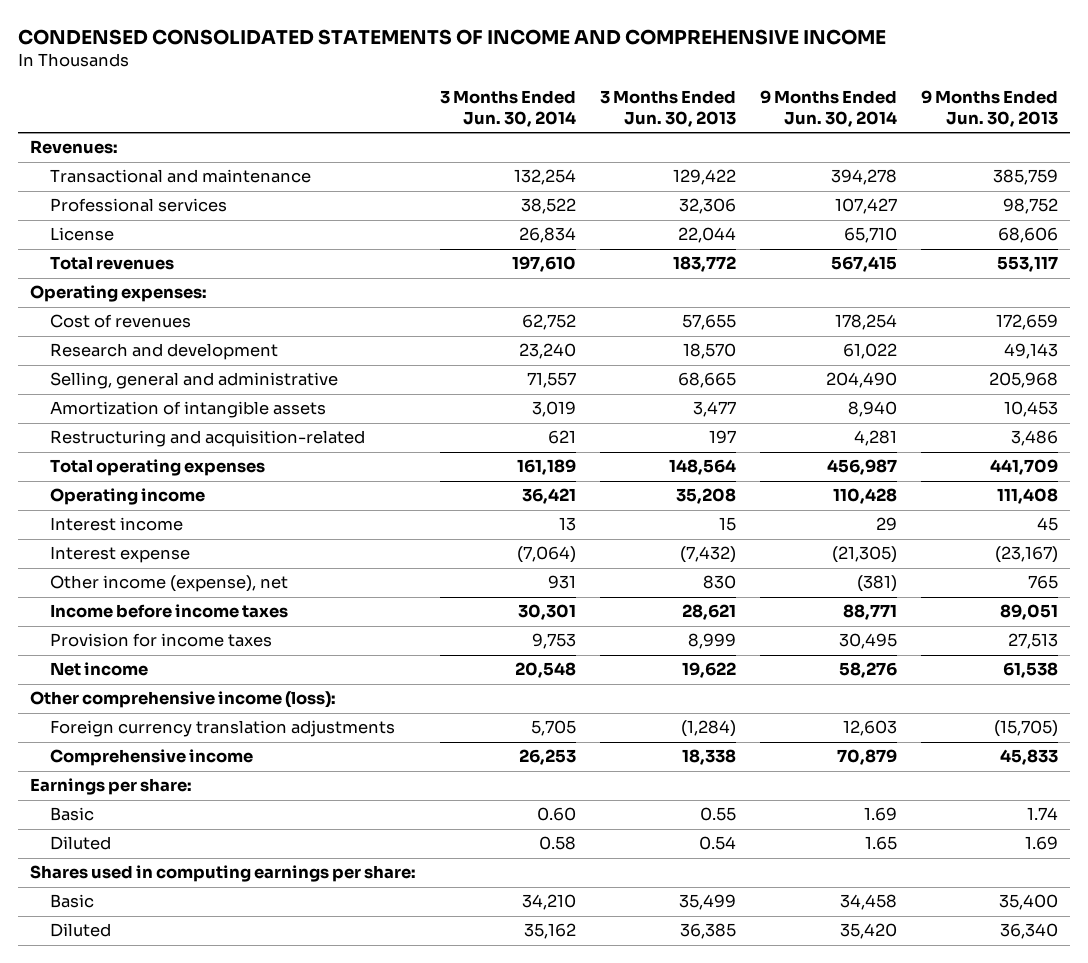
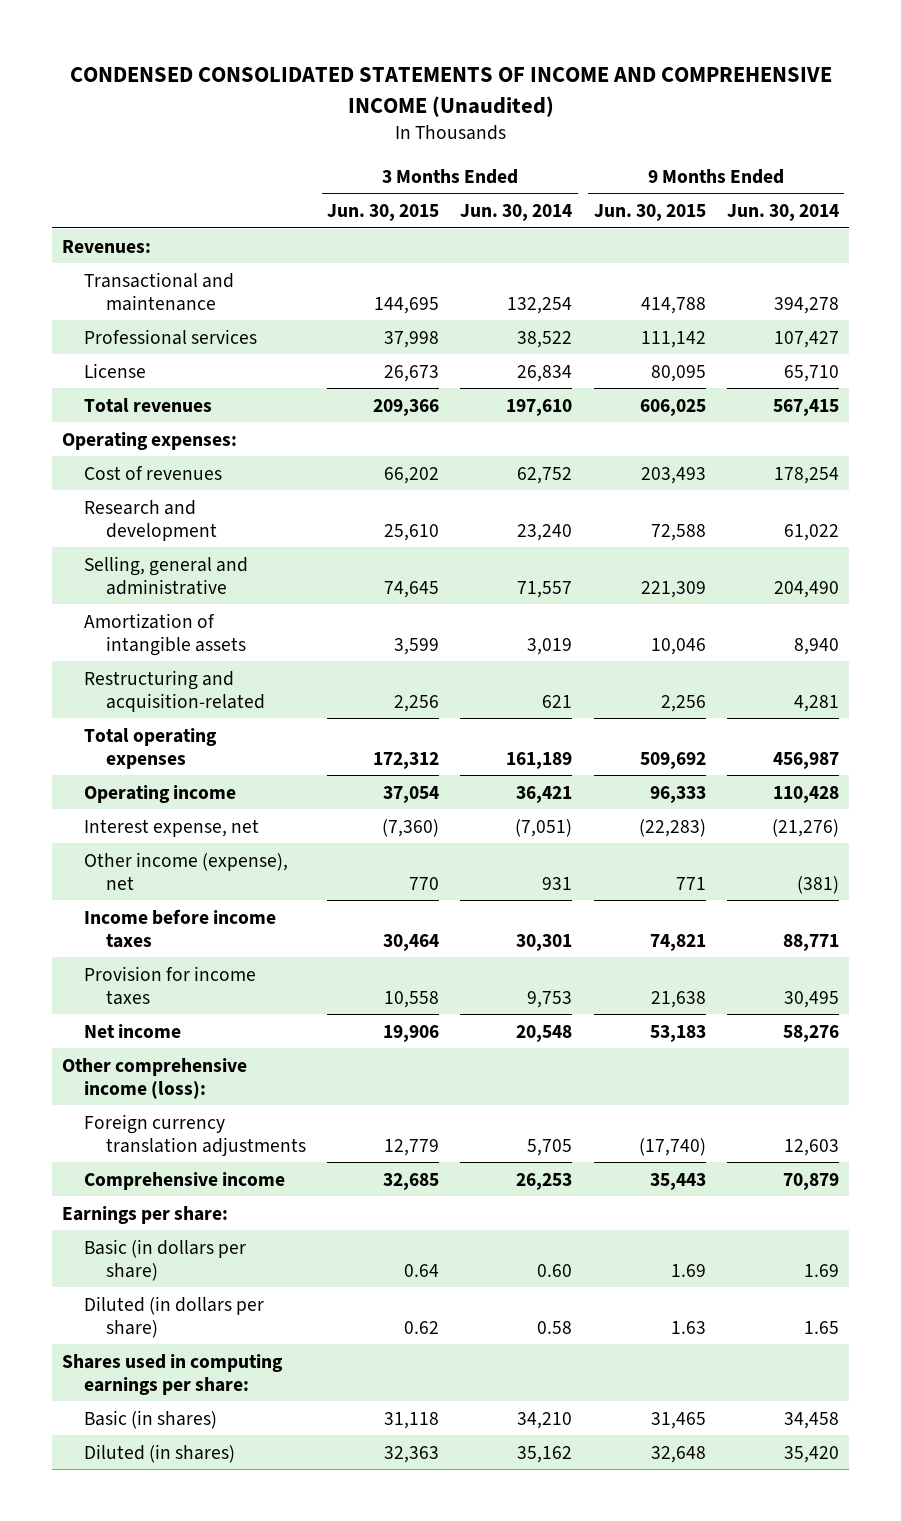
[17,28,886,45] CONDENSED CONSOLIDATED STATEMENTS OF INCOME AND COMPREHENSIVE INCOME -> [69,67,832,117] CONDENSED CONSOLIDATED STATEMENTS OF INCOME AND COMPREHENSIVE INCOME (Unaudited)
[599,90,736,127] 3 Months Ended Jun. 30, 2013 -> none
[921,90,1059,127] 9 Months Ended Jun. 30, 2013 -> none
none -> [327,204,440,222] Jun. 30, 2015
none -> [593,204,706,222] Jun. 30, 2015
[50,517,184,532] Interest income -> none
[50,546,191,564] Interest expense -> [84,818,260,837] Interest expense, net
[516,546,576,564] (7,064) -> [515,818,573,837] (7,051)
[831,546,897,564] (21,305) -> [771,818,839,837] (21,276)
[50,807,95,822] Basic -> [84,1238,247,1281] Basic (in dollars per share)
[50,836,112,851] Diluted -> [84,1295,265,1338] Diluted (in dollars per share)
[50,894,95,909] Basic -> [84,1409,218,1429] Basic (in shares)
[50,923,112,938] Diluted -> [84,1443,236,1463] Diluted (in shares)

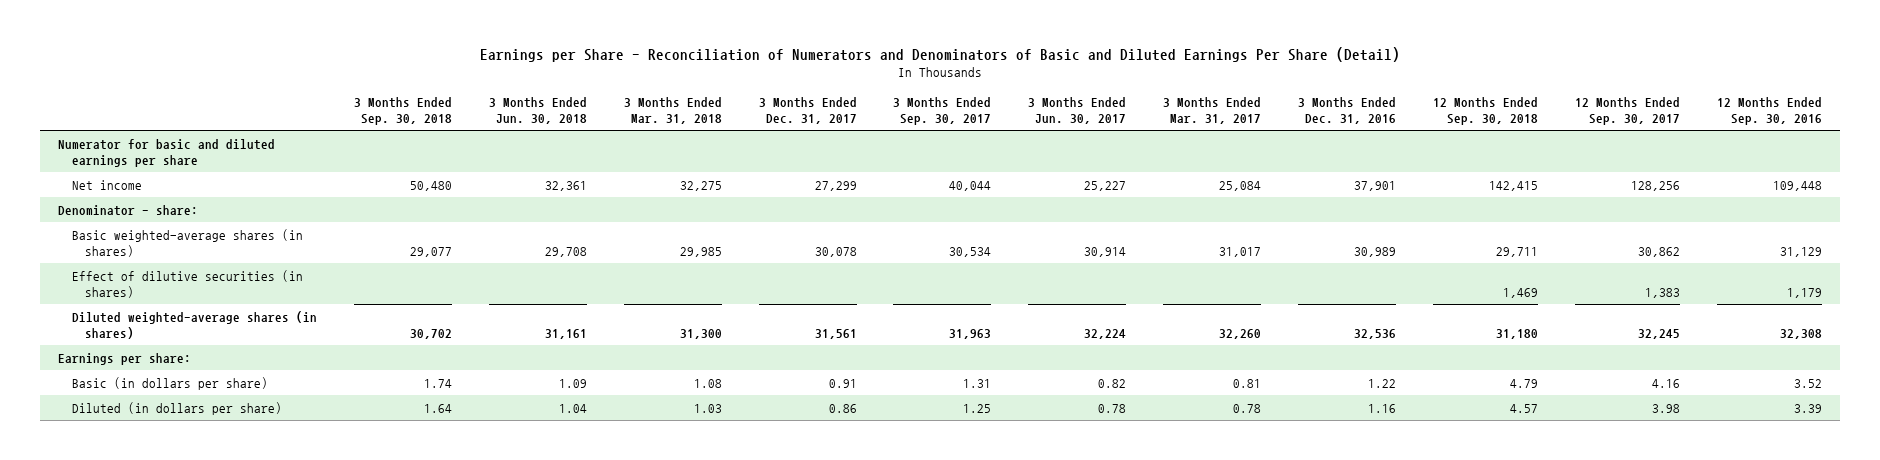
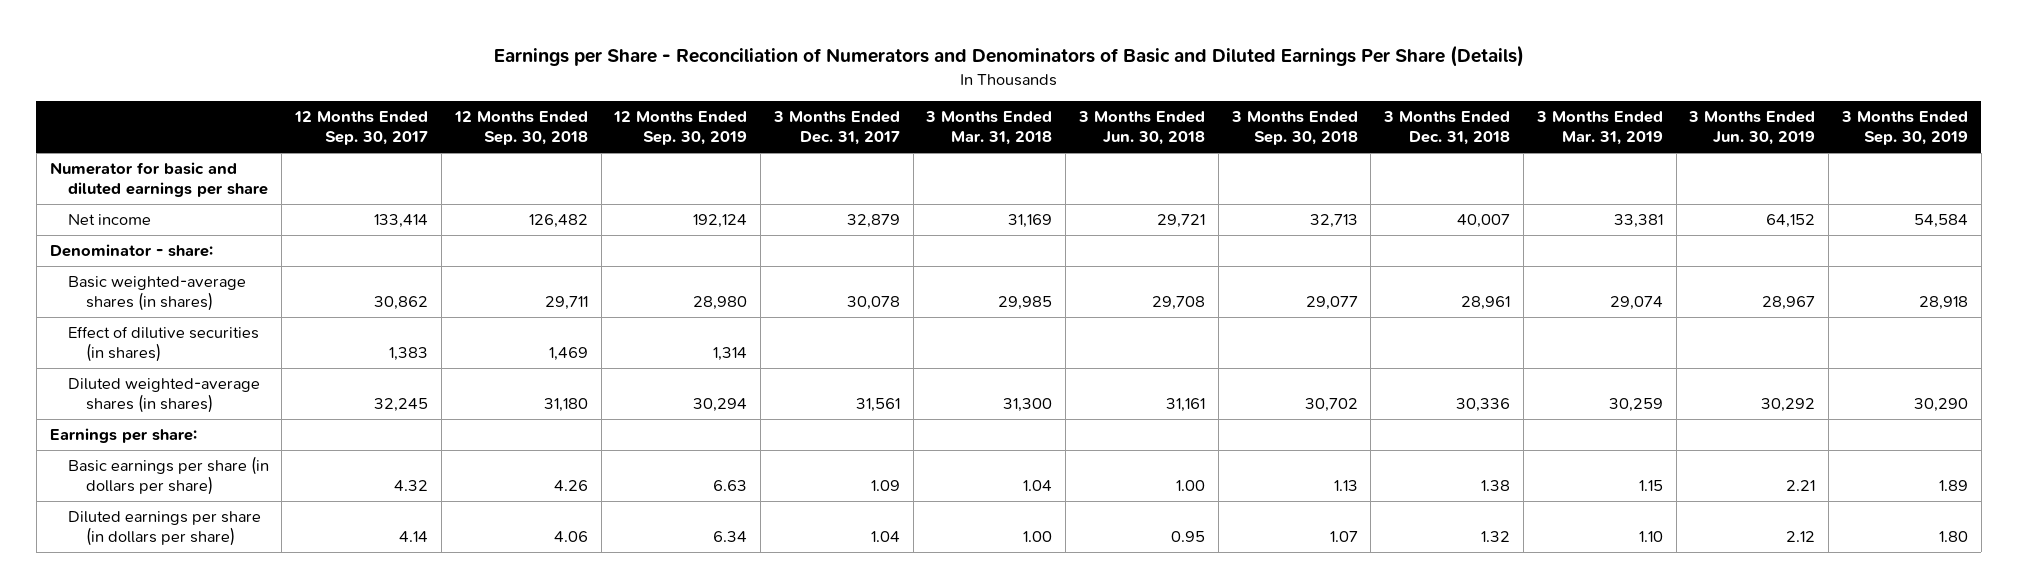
[480,47,1401,63] Earnings per Share - Reconciliation of Numerators and Denominators of Basic and Diluted Earnings Per Share (Detail) -> [493,45,1524,68] Earnings per Share - Reconciliation of Numerators and Denominators of Basic and Diluted Earnings Per Share (Details)
[893,96,992,125] 3 Months Ended Sep. 30, 2017 -> none
[1028,96,1127,124] 3 Months Ended Jun. 30, 2017 -> none
[1163,96,1262,124] 3 Months Ended Mar. 31, 2017 -> none
[1298,96,1397,124] 3 Months Ended Dec. 31, 2016 -> none
[1717,96,1823,125] 12 Months Ended Sep. 30, 2016 -> none
none -> [613,111,748,146] 12 Months Ended Sep. 30, 2019
none -> [1383,111,1511,146] 3 Months Ended Dec. 31, 2018
none -> [1535,111,1663,146] 3 Months Ended Mar. 31, 2019
none -> [1688,111,1816,146] 3 Months Ended Jun. 30, 2019
none -> [1840,111,1968,146] 3 Months Ended Sep. 30, 2019
[409,180,452,191] 50,480 -> [1309,214,1358,229] 32,713
[544,180,587,191] 32,361 -> [1157,214,1206,229] 29,721
[679,180,722,191] 32,275 -> [1008,214,1053,229] 31,169
[814,180,857,191] 27,299 -> [846,214,900,229] 32,879
[1489,180,1539,191] 142,415 -> [528,214,588,229] 126,482
[1631,180,1681,191] 128,256 -> [374,214,429,229] 133,414
[71,376,268,390] Basic (in dollars per share) -> [67,456,269,496] Basic earnings per share (in dollars per share)
[423,378,452,388] 1.74 -> [1333,480,1358,492] 1.13
[558,378,587,388] 1.09 -> [1176,480,1206,492] 1.00
[693,378,722,388] 1.08 -> [1023,480,1053,492] 1.04
[828,378,857,388] 0.91 -> [870,480,900,492] 1.09
[1510,378,1539,388] 4.79 -> [553,480,588,492] 4.26
[1652,378,1681,388] 4.16 -> [394,480,429,492] 4.32
[71,401,282,415] Diluted (in dollars per share) -> [67,511,261,547] Diluted earnings per share (in dollars per share)
[423,403,452,413] 1.64 -> [1329,531,1358,543] 1.07
[558,403,587,413] 1.04 -> [1171,531,1206,543] 0.95
[693,403,722,413] 1.03 -> [1023,531,1053,543] 1.00
[828,403,857,413] 0.86 -> [870,531,900,543] 1.04
[1510,403,1539,413] 4.57 -> [553,531,588,543] 4.06
[1652,403,1681,413] 3.98 -> [399,531,429,543] 4.14

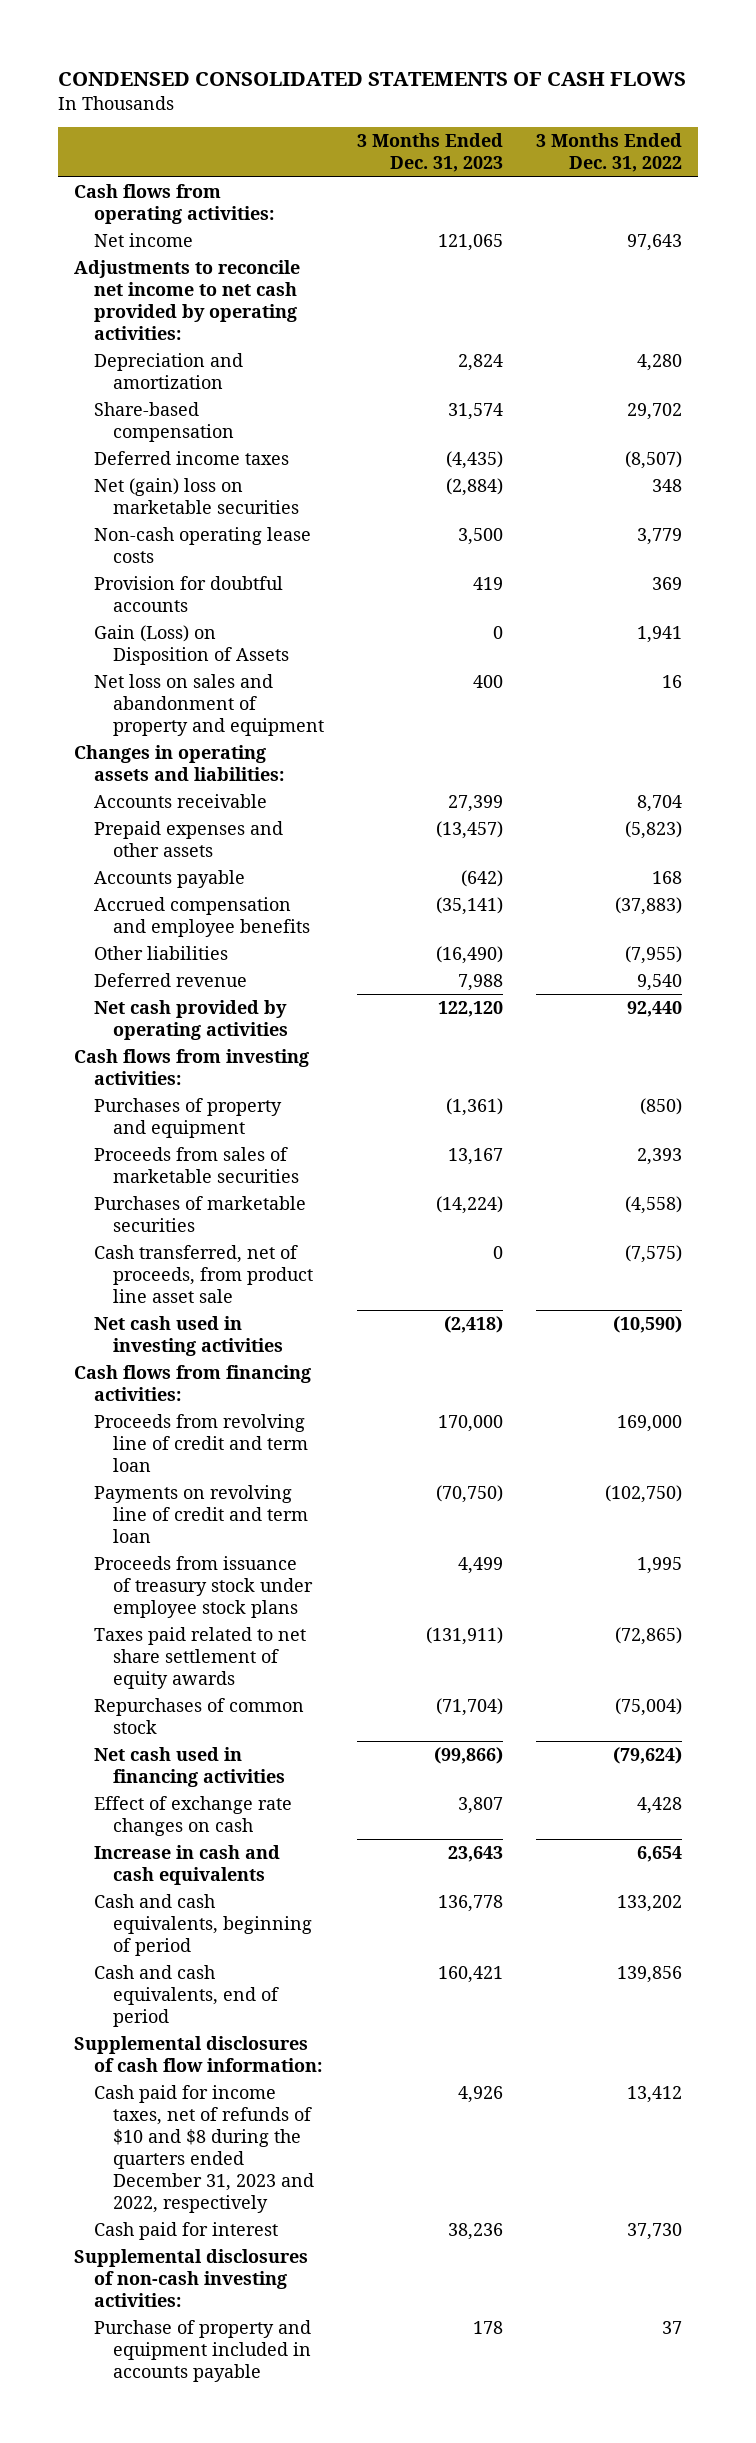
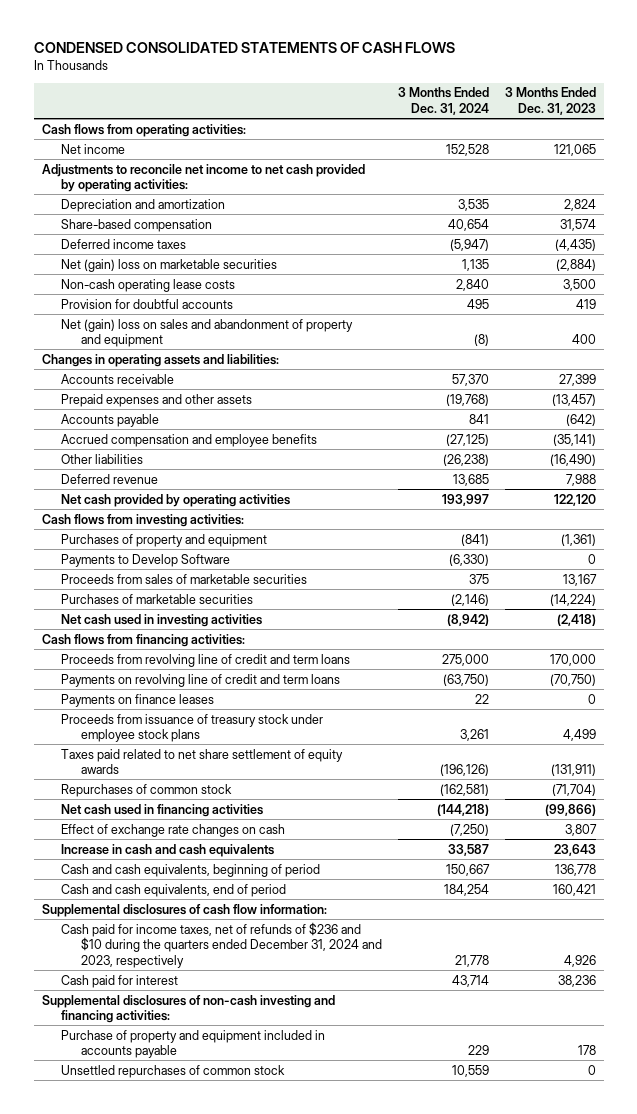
[535,133,682,173] 3 Months Ended Dec. 31, 2022 -> none
none -> [397,87,489,115] 3 Months Ended Dec. 31, 2024
[93,625,290,665] Gain (Loss) on Disposition of Assets -> none
[93,674,325,736] Net loss on sales and abandonment of property and equipment -> [61,318,354,348] Net (gain) loss on sales and abandonment of property and equipment
none -> [61,553,231,567] Payments to Develop Software
[93,1245,314,1303] Cash transferred, net of proceeds, from product line asset sale -> none
[93,1414,309,1472] Proceeds from revolving line of credit and term loan -> [61,653,351,667] Proceeds from revolving line of credit and term loans
[93,1485,309,1543] Payments on revolving line of credit and term loan -> [61,673,341,687] Payments on revolving line of credit and term loans
none -> [61,693,215,707] Payments on finance leases
[93,2085,315,2213] Cash paid for income taxes, net of refunds of $10 and $8 during the quarters ended December 31, 2023 and 2022, respectively -> [61,921,382,968] Cash paid for income taxes, net of refunds of $236 and $10 during the quarters ended December 31, 2024 and 2023, respectively
[74,2249,309,2307] Supplemental disclosures of non-cash investing activities: -> [41,994,335,1024] Supplemental disclosures of non-cash investing and financing activities:
none -> [61,1064,286,1078] Unsettled repurchases of common stock

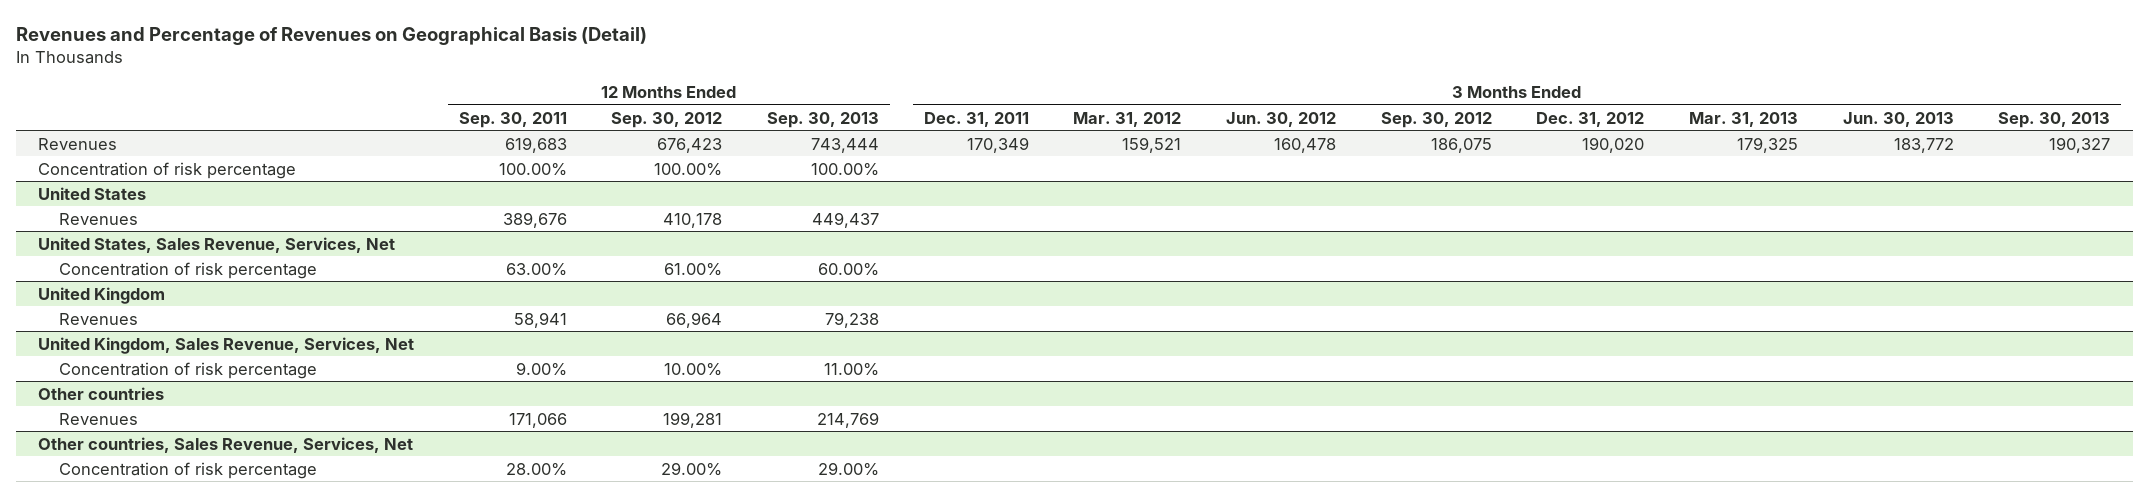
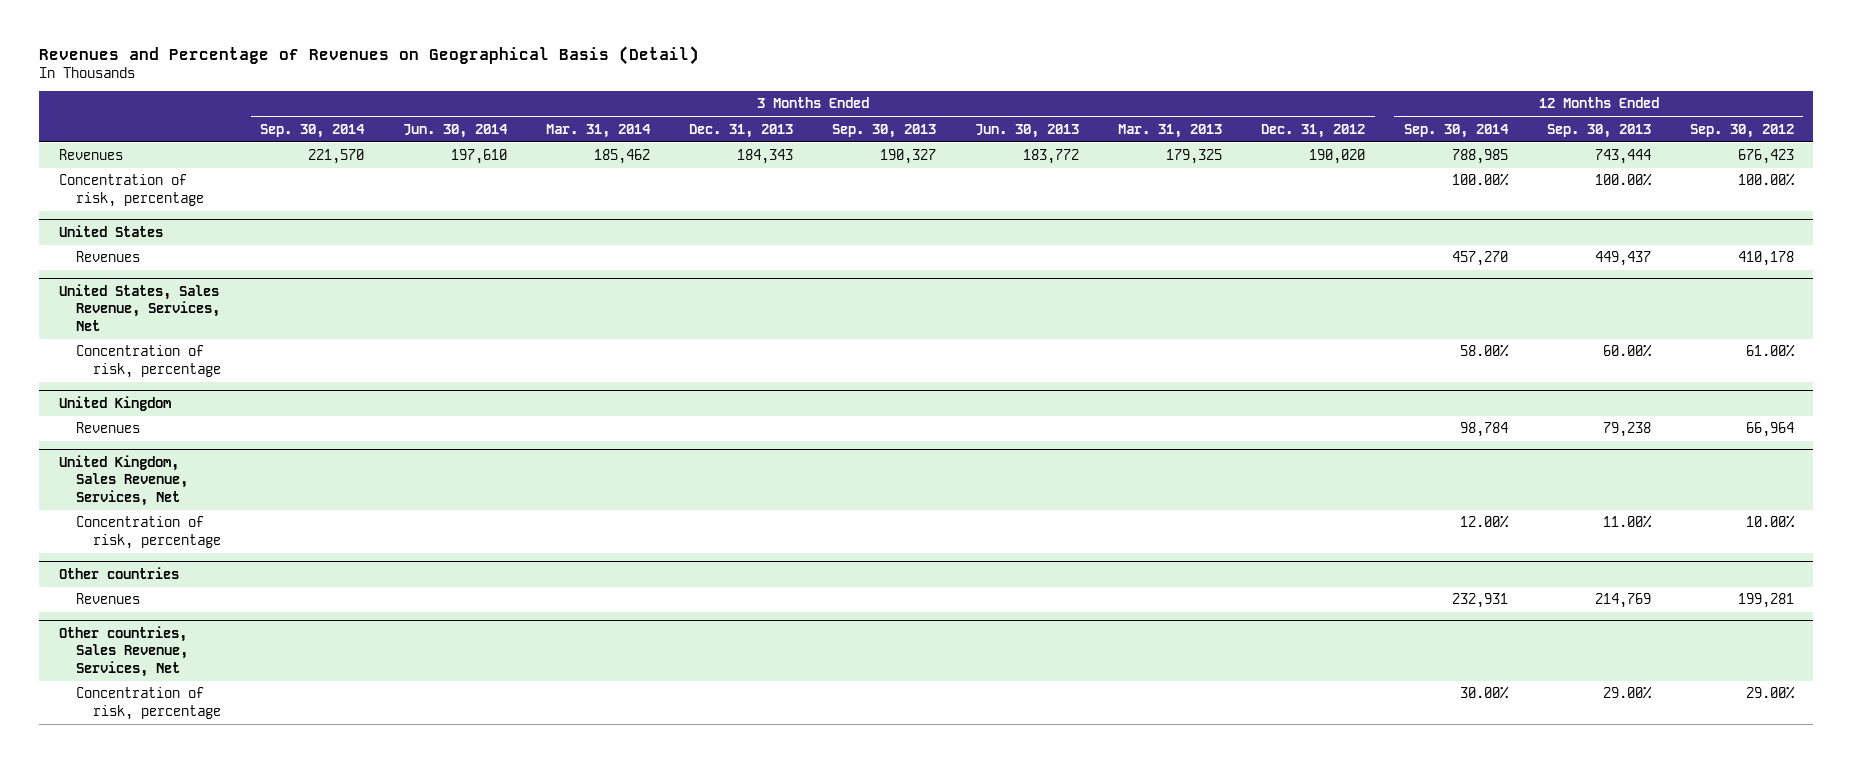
[458,111,567,128] Sep. 30, 2011 -> none
[923,111,1029,127] Dec. 31, 2011 -> none
[1073,111,1182,127] Mar. 31, 2012 -> none
[1226,111,1337,127] Jun. 30, 2012 -> none
[1380,111,1492,128] Sep. 30, 2012 -> none
none -> [260,123,366,138] Sep. 30, 2014
none -> [403,123,509,138] Jun. 30, 2014
none -> [546,123,652,138] Mar. 31, 2014
none -> [689,123,794,138] Dec. 31, 2013
none -> [1403,123,1509,138] Sep. 30, 2014
[38,161,297,179] Concentration of risk percentage -> [58,174,204,207] Concentration of risk, percentage
[59,261,318,279] Concentration of risk percentage -> [75,345,222,378] Concentration of risk, percentage
[59,361,318,379] Concentration of risk percentage -> [75,516,222,549] Concentration of risk, percentage
[59,461,318,479] Concentration of risk percentage -> [75,687,222,720] Concentration of risk, percentage

